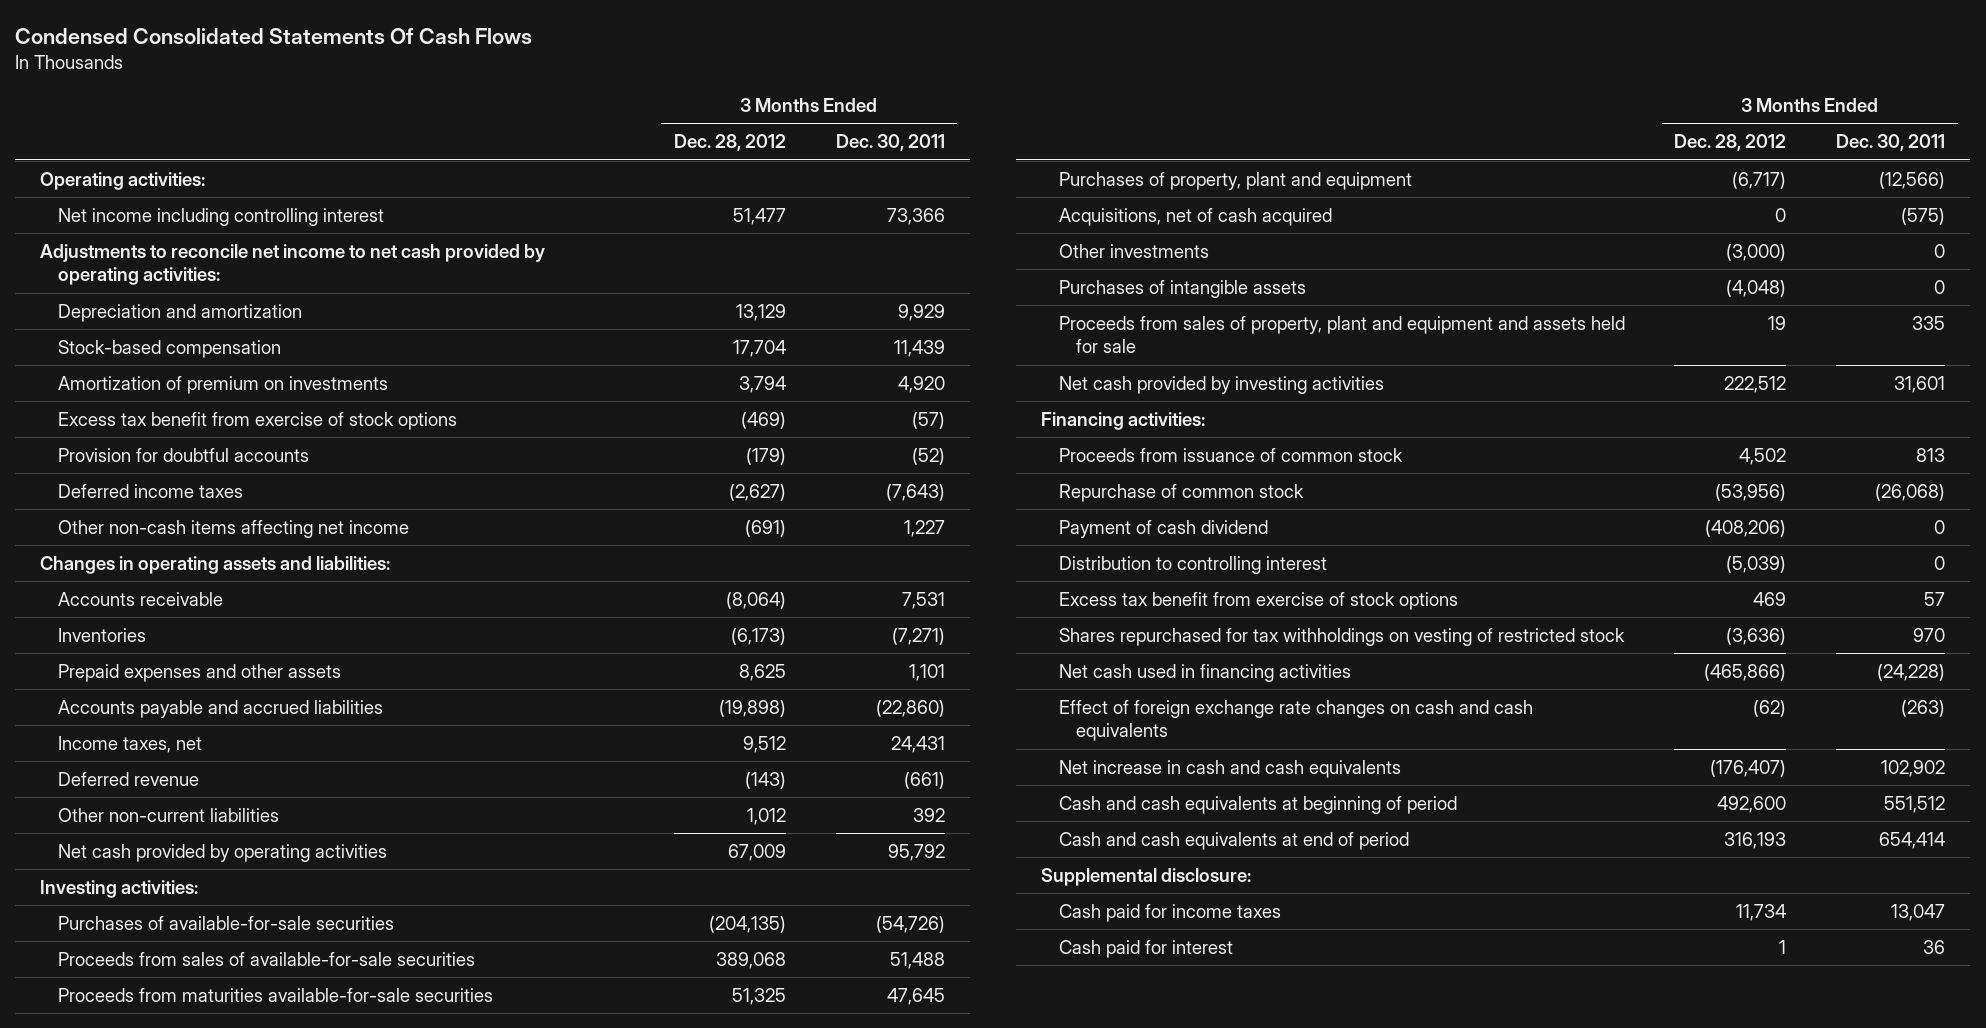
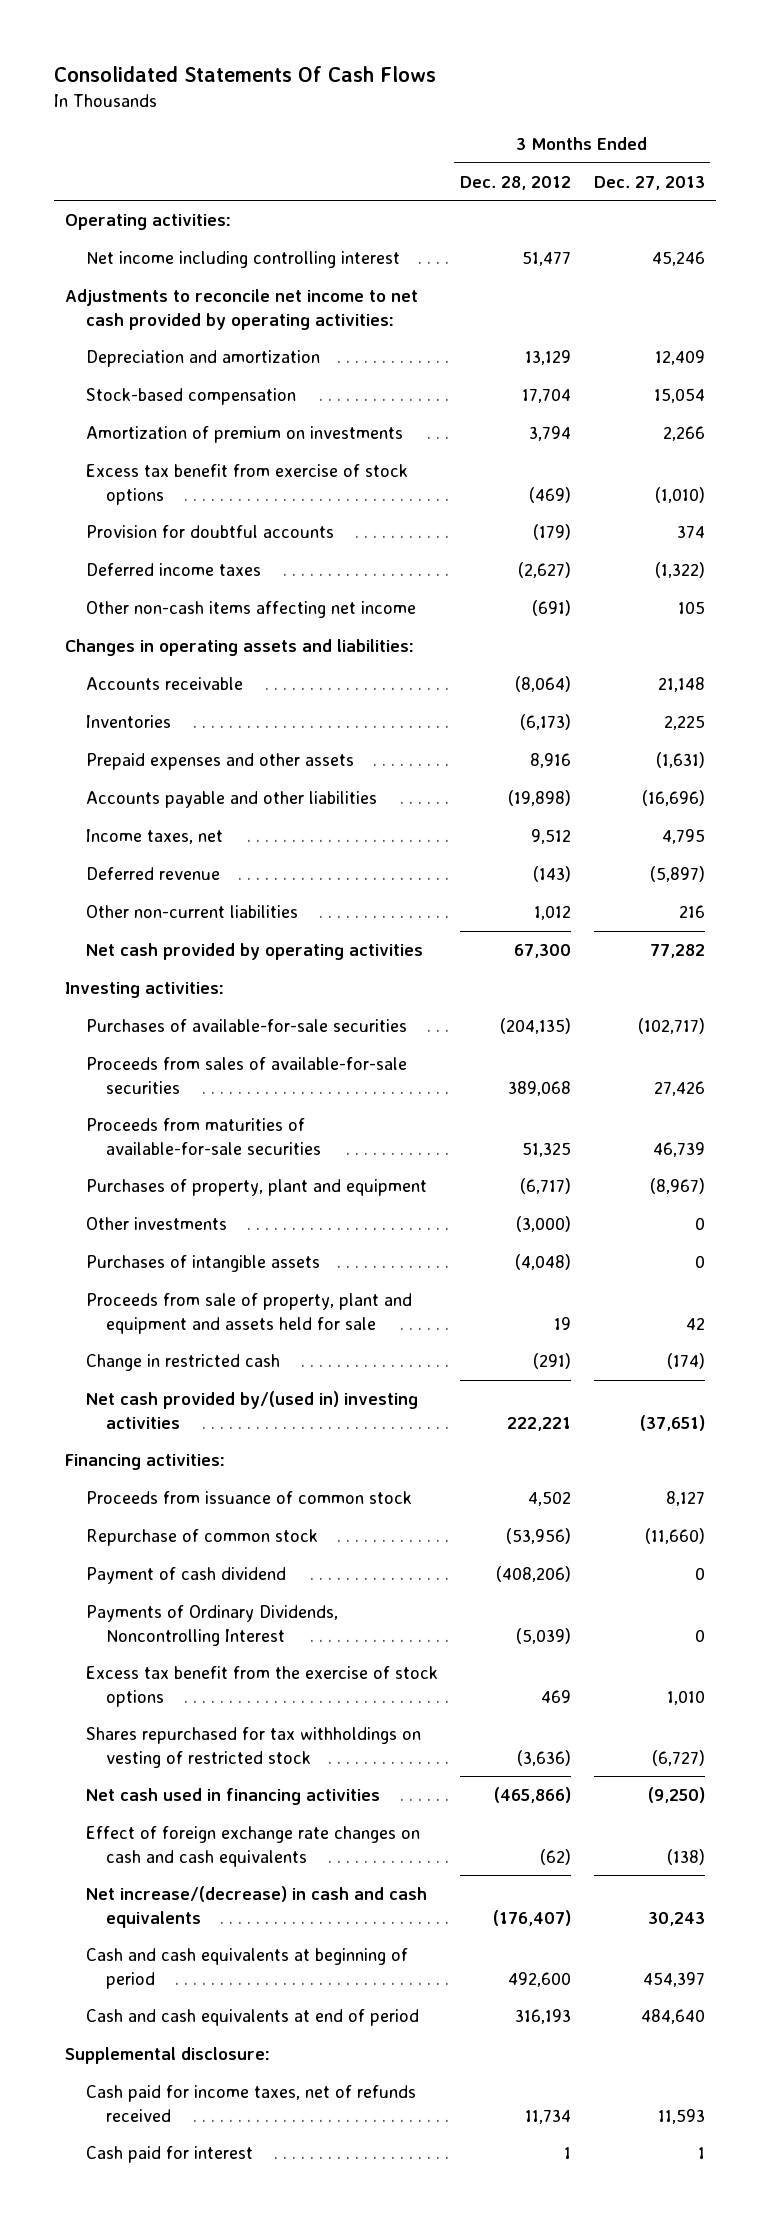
[15,28,533,45] Condensed Consolidated Statements Of Cash Flows -> [54,66,437,83] Consolidated Statements Of Cash Flows
[835,134,945,152] Dec. 30, 2011 -> none
none -> [593,175,705,190] Dec. 27, 2013
[738,663,786,681] 8,625 -> [530,753,572,769] 8,916
[58,699,384,718] Accounts payable and accrued liabilities -> [85,791,377,809] Accounts payable and other liabilities
[727,843,786,861] 67,009 -> [514,944,572,959] 67,300
[58,987,494,1002] Proceeds from maturities available-for-sale securities -> [85,1118,321,1155] Proceeds from maturities of available-for-sale securities
[1058,207,1332,226] Acquisitions, net of cash acquired -> none
[1058,315,1625,354] Proceeds from sales of property, plant and equipment and assets held for sale -> [85,1293,412,1334] Proceeds from sale of property, plant and equipment and assets held for sale
none -> [85,1354,280,1372] Change in restricted cash
[1058,375,1384,394] Net cash provided by investing activities -> [85,1391,418,1429] Net cash provided by/(used in) investing activities
[1724,375,1787,393] 222,512 -> [507,1416,572,1431] 222,221
[1058,555,1327,574] Distribution to controlling interest -> [85,1605,338,1646] Payments of Ordinary Dividends, Noncontrolling Interest
[1058,591,1458,610] Excess tax benefit from exercise of stock options -> [85,1666,438,1707] Excess tax benefit from the exercise of stock options
[1058,759,1401,778] Net increase in cash and cash equivalents -> [85,1886,427,1928] Net increase/(decrease) in cash and cash equivalents
[1058,903,1281,922] Cash paid for income taxes -> [85,2085,416,2122] Cash paid for income taxes, net of refunds received

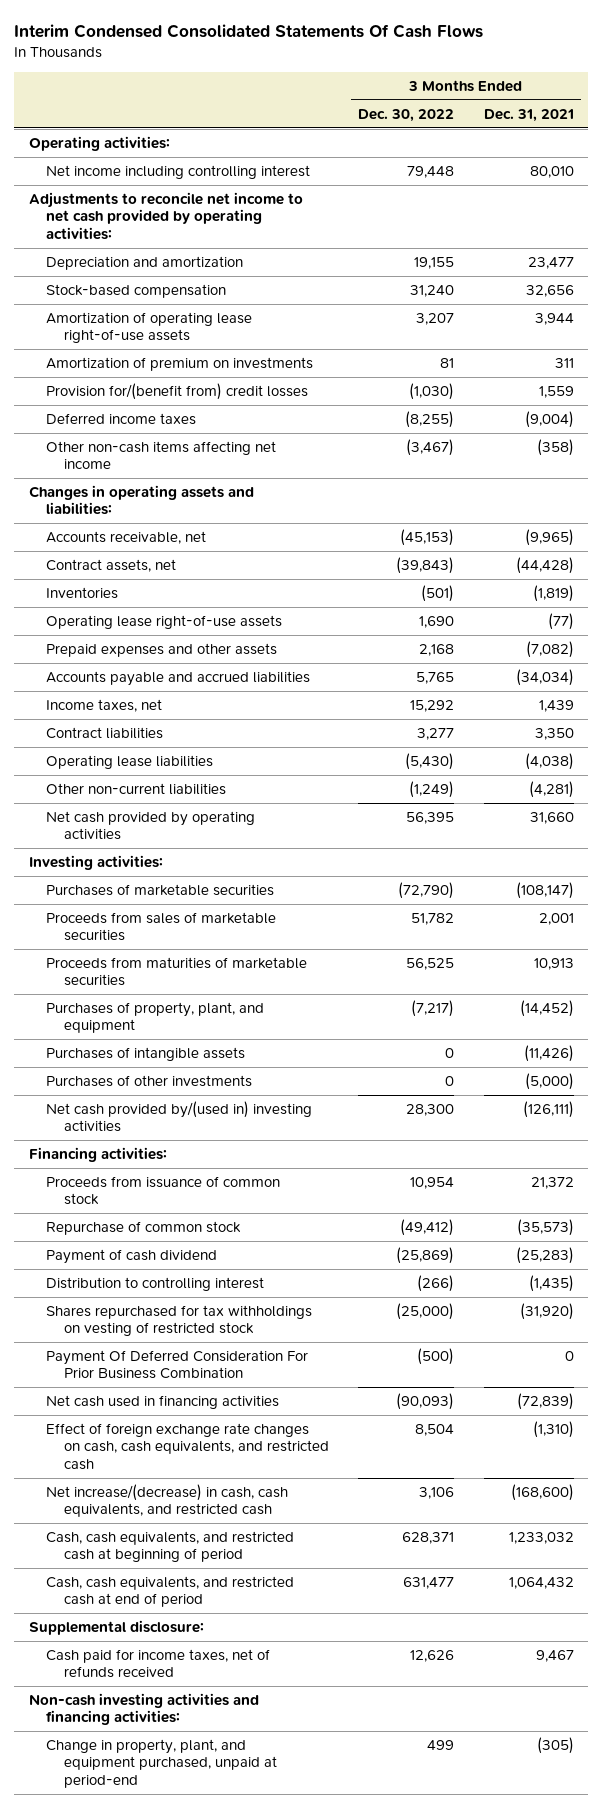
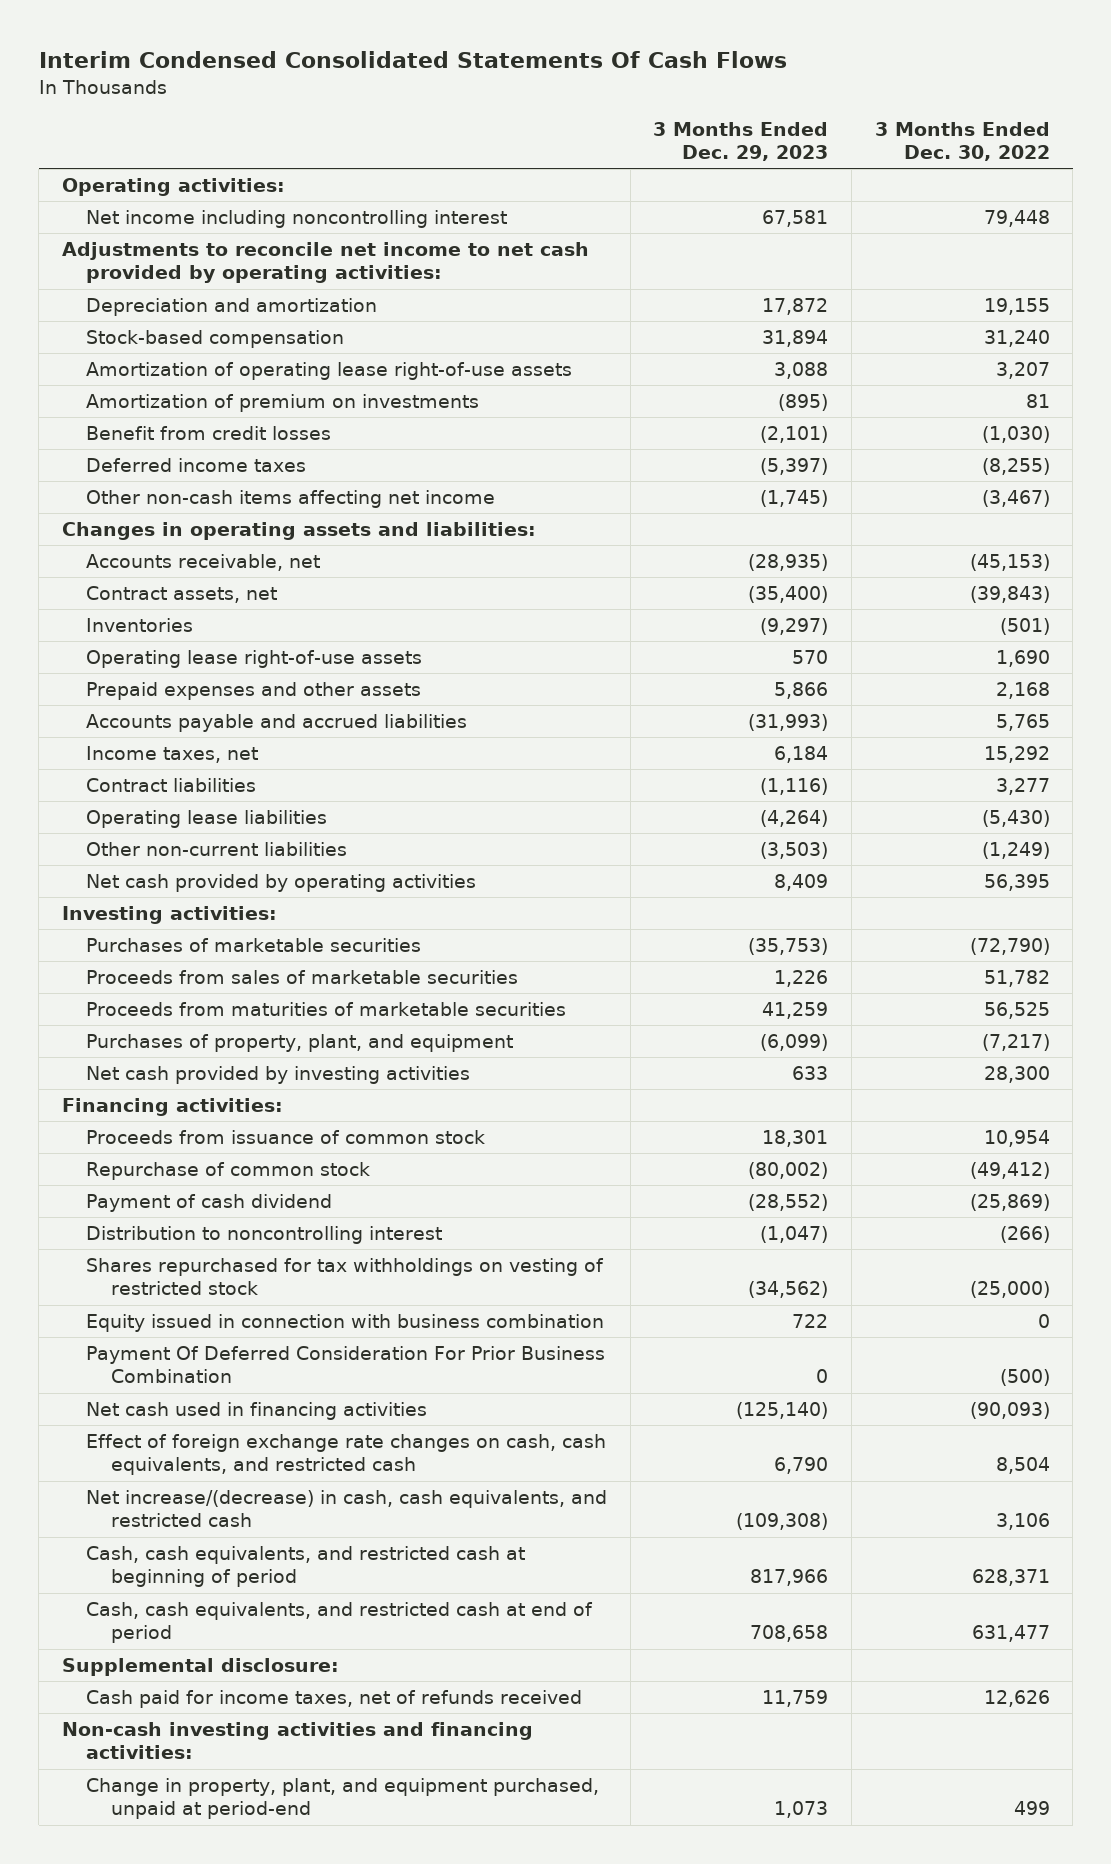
[483,108,574,122] Dec. 31, 2021 -> none
none -> [653,121,829,162] 3 Months Ended Dec. 29, 2023
[46,165,311,180] Net income including controlling interest -> [86,210,508,229] Net income including noncontrolling interest
[46,383,309,401] Provision for/(benefit from) credit losses -> [86,426,332,441] Benefit from credit losses
[46,1047,246,1062] Purchases of intangible assets -> none
[46,1075,253,1088] Purchases of other investments -> none
[46,1101,313,1133] Net cash provided by/(used in) investing activities -> [86,1066,471,1085] Net cash provided by investing activities
[46,1277,265,1292] Distribution to controlling interest -> [86,1226,443,1245] Distribution to noncontrolling interest
none -> [86,1314,605,1333] Equity issued in connection with business combination

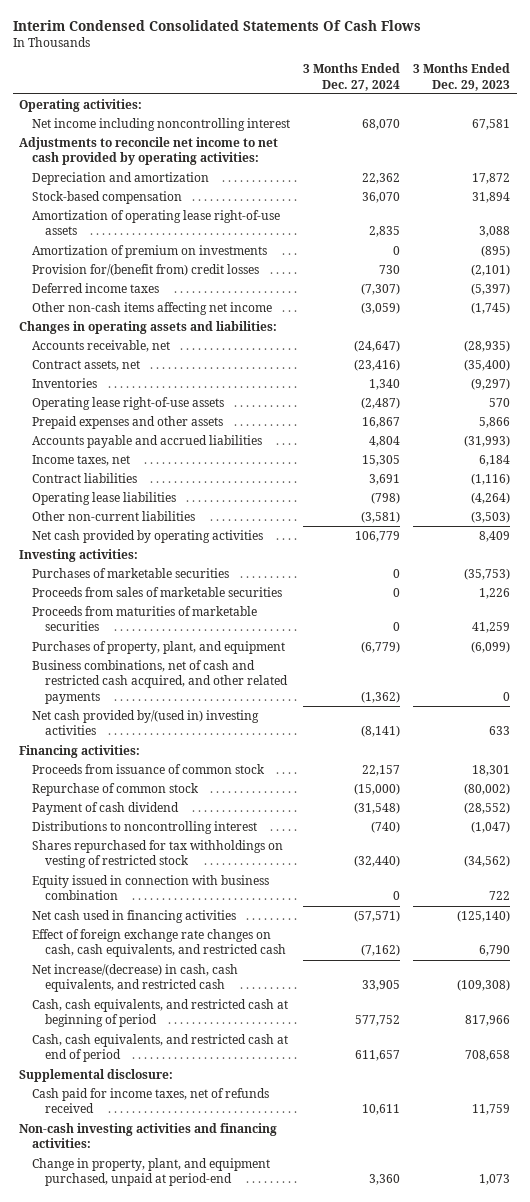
[874,121,1050,162] 3 Months Ended Dec. 30, 2022 -> none
none -> [303,63,401,91] 3 Months Ended Dec. 27, 2024
[86,426,332,441] Benefit from credit losses -> [32,263,260,276] Provision for/(benefit from) credit losses
none -> [32,659,289,704] Business combinations, net of cash and restricted cash acquired, and other related payments
[86,1066,471,1085] Net cash provided by investing activities -> [32,709,260,736] Net cash provided by/(used in) investing activities
[86,1226,443,1245] Distribution to noncontrolling interest -> [32,820,258,834] Distributions to noncontrolling interest
[86,1346,606,1384] Payment Of Deferred Consideration For Prior Business Combination -> none

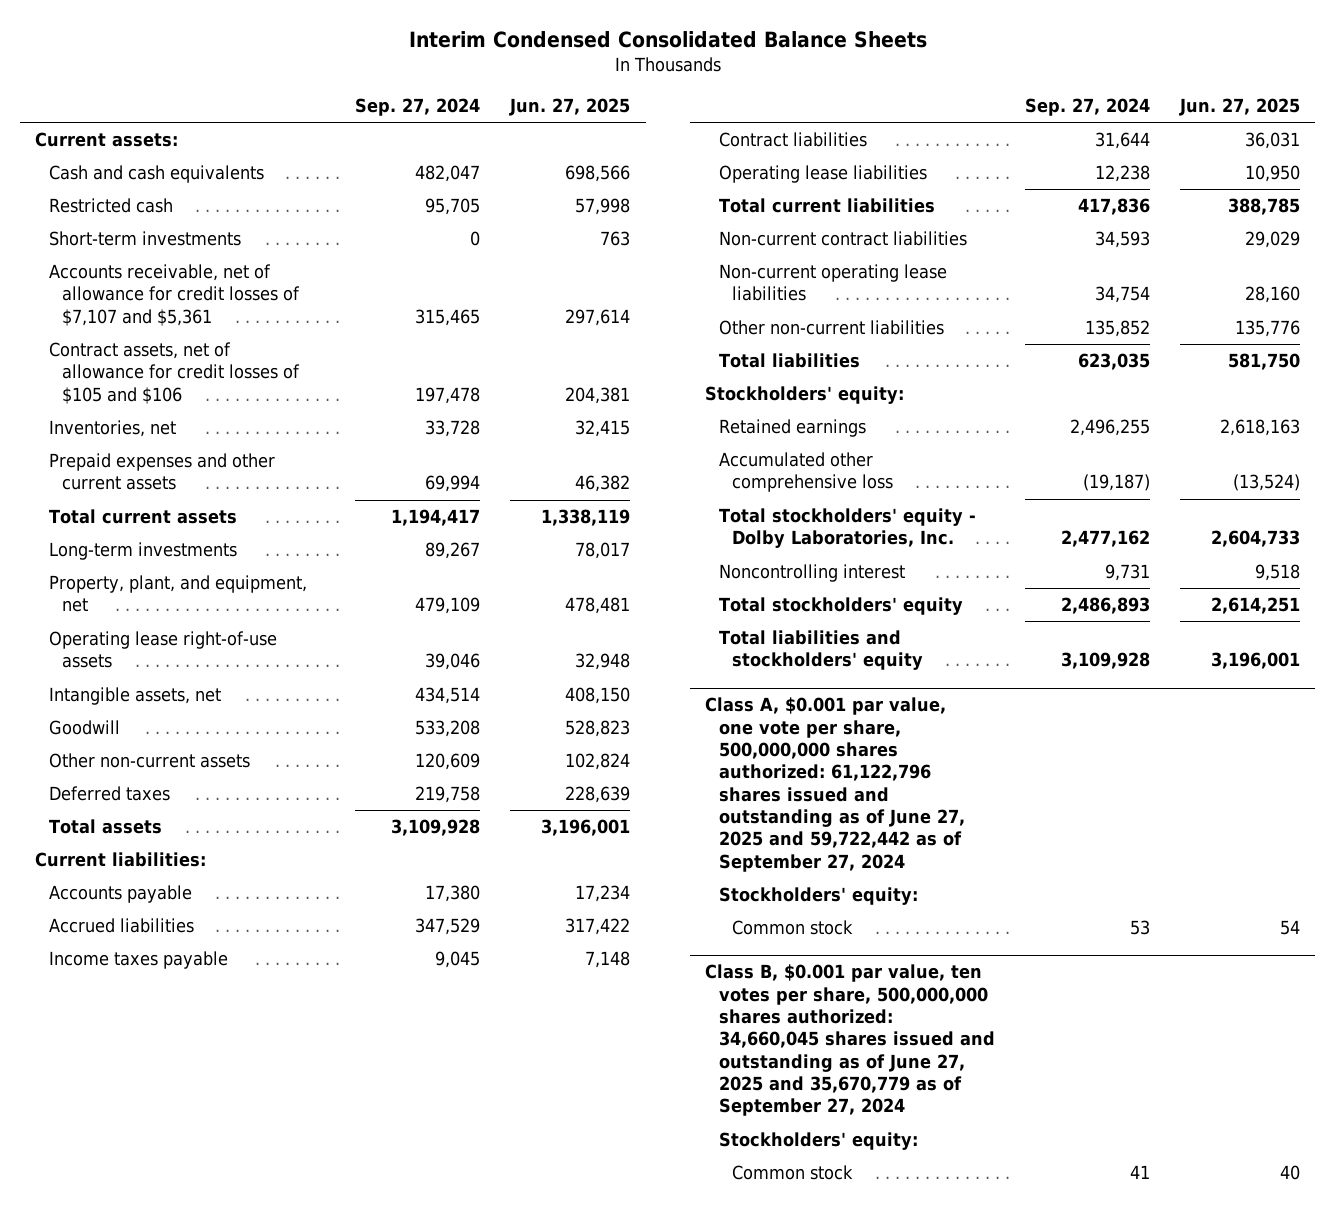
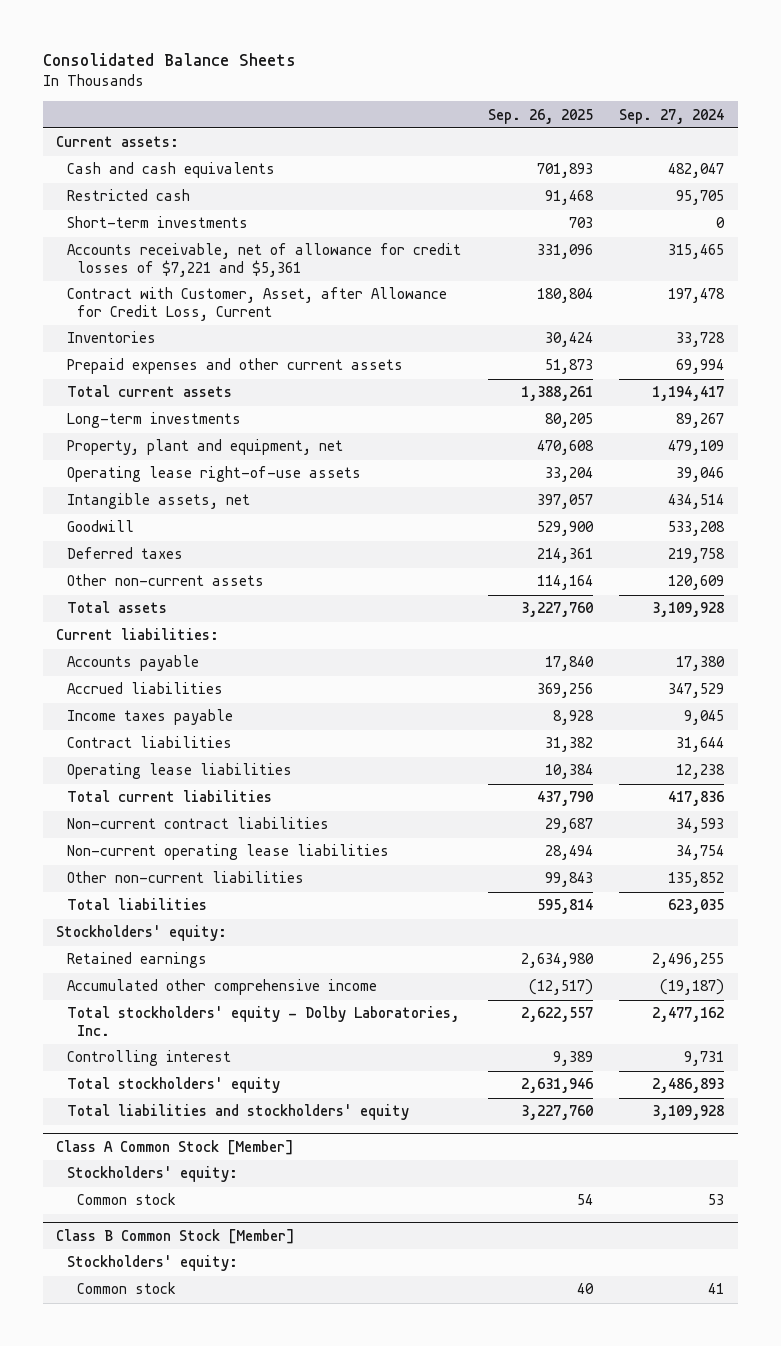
[408,31,927,49] Interim Condensed Consolidated Balance Sheets -> [42,53,296,67] Consolidated Balance Sheets
[509,98,631,117] Jun. 27, 2025 -> none
none -> [487,108,593,124] Sep. 26, 2025
[48,264,301,326] Accounts receivable, net of allowance for credit losses of $7,107 and $5,361 -> [66,243,461,277] Accounts receivable, net of allowance for credit losses of $7,221 and $5,361
[48,342,301,404] Contract assets, net of allowance for credit losses of $105 and $106 -> [66,287,447,321] Contract with Customer, Asset, after Allowance for Credit Loss, Current
[48,420,176,438] Inventories, net -> [66,331,156,344] Inventories
[48,575,307,613] Property, plant, and equipment, net -> [66,439,343,456] Property, plant and equipment, net
[48,753,250,769] Other non-current assets -> [66,574,264,587] Other non-current assets
[718,452,894,493] Accumulated other comprehensive loss -> [66,979,377,996] Accumulated other comprehensive income
[718,564,905,583] Noncontrolling interest -> [66,1050,231,1067] Controlling interest
[704,697,965,872] Class A, $0.001 par value, one vote per share, 500,000,000 shares authorized: 61,122,796 shares issued and outstanding as of June 27, 2025 and 59,722,442 as of September 27, 2024 -> [56,1140,295,1156] Class A Common Stock [Member]
[704,964,995,1117] Class B, $0.001 par value, ten votes per share, 500,000,000 shares authorized: 34,660,045 shares issued and outstanding as of June 27, 2025 and 35,670,779 as of September 27, 2024 -> [56,1229,296,1245] Class B Common Stock [Member]

